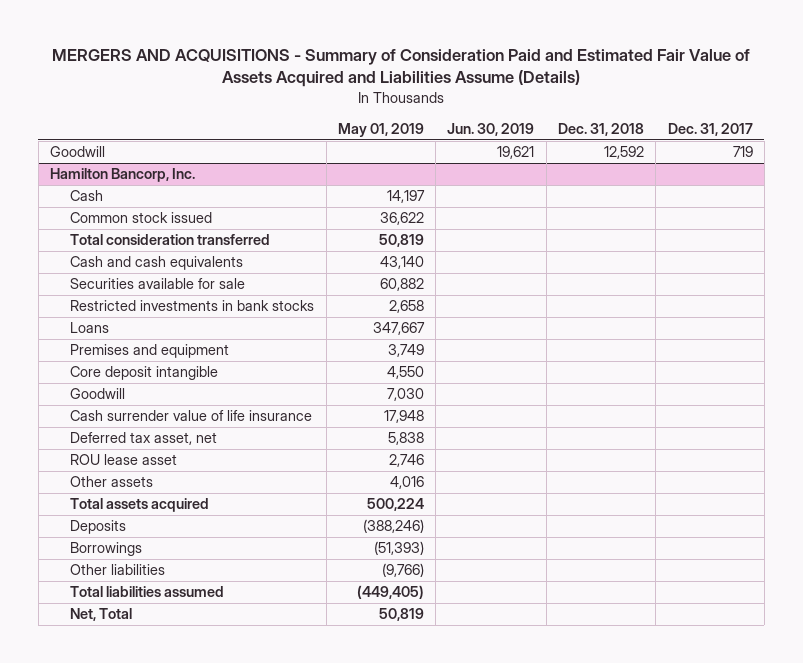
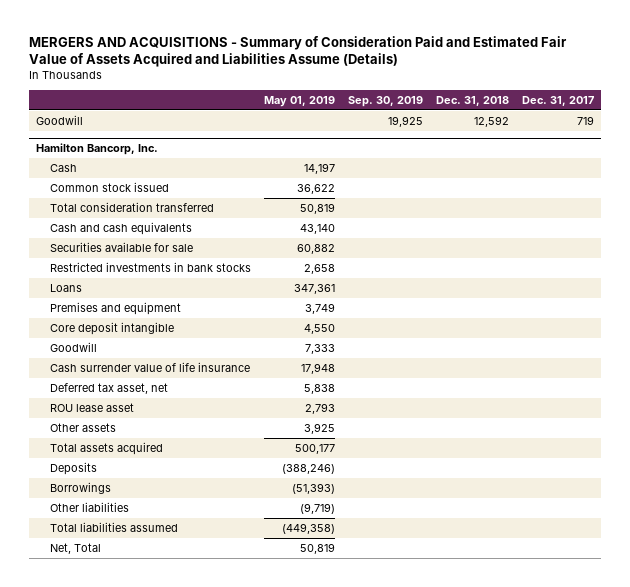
[447,122,535,136] Jun. 30, 2019 -> none
none -> [348,96,424,108] Sep. 30, 2019
[372,322,425,336] 347,667 -> [294,283,336,294] 347,361
[386,388,424,402] 7,030 -> [305,343,336,354] 7,333
[388,454,424,468] 2,746 -> [305,402,336,414] 2,793
[389,476,424,490] 4,016 -> [304,422,336,434] 3,925
[366,498,424,512] 500,224 -> [295,443,336,454] 500,177
[381,563,424,578] (9,766) -> [300,502,336,514] (9,719)
[356,585,424,600] (449,405) -> [282,522,336,534] (449,358)

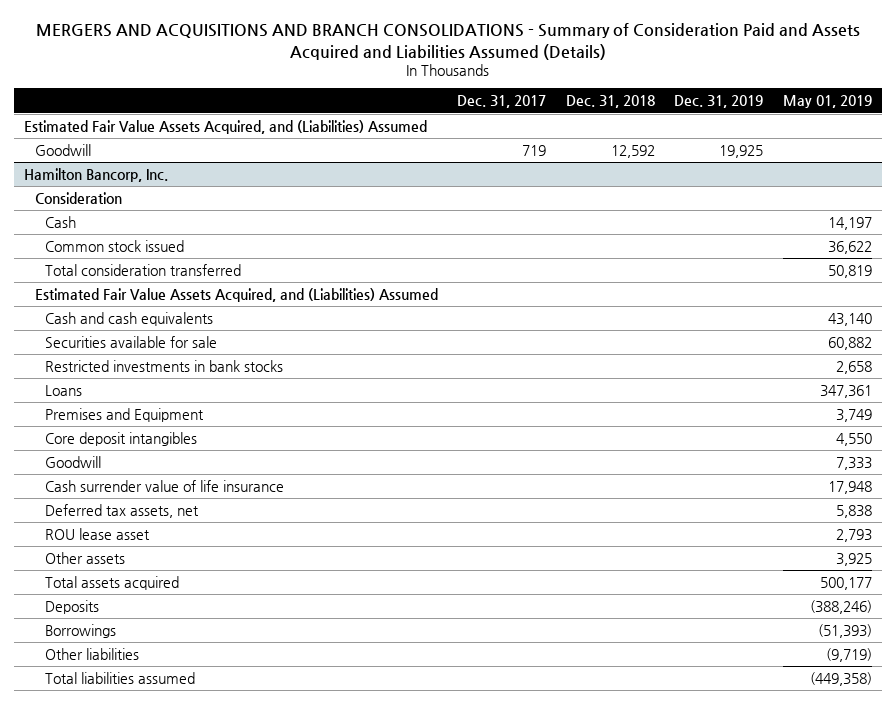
[29,35,568,68] MERGERS AND ACQUISITIONS - Summary of Consideration Paid and Estimated Fair Value of Assets Acquired and Liabilities Assume (Details) -> [36,23,861,60] MERGERS AND ACQUISITIONS AND BRANCH CONSOLIDATIONS - Summary of Consideration Paid and Assets Acquired and Liabilities Assumed (Details)
[348,96,424,108] Sep. 30, 2019 -> none
none -> [674,95,764,109] Dec. 31, 2019
none -> [24,119,428,134] Estimated Fair Value Assets Acquired, and (Liabilities) Assumed
none -> [34,191,122,204] Consideration
none -> [34,287,438,302] Estimated Fair Value Assets Acquired, and (Liabilities) Assumed
[50,301,182,315] Premises and equipment -> [45,407,205,422] Premises and Equipment
[50,321,175,335] Core deposit intangible -> [45,431,198,446] Core deposit intangibles
[50,382,169,394] Deferred tax asset, net -> [45,503,200,518] Deferred tax assets, net
[50,542,102,554] Net, Total -> none

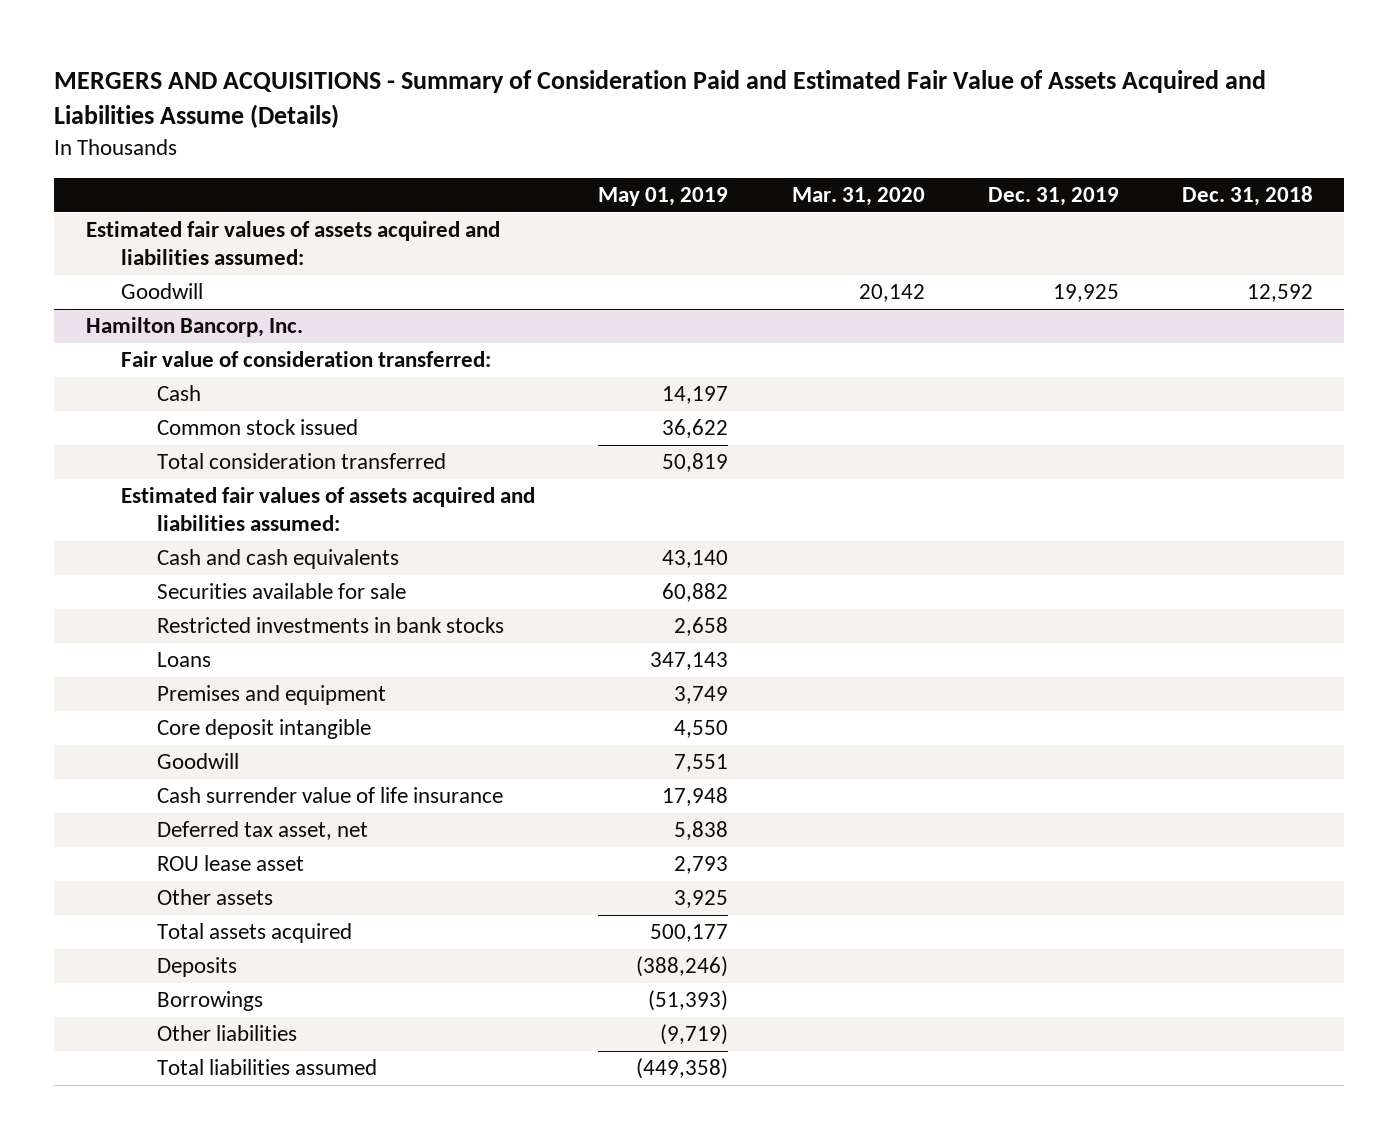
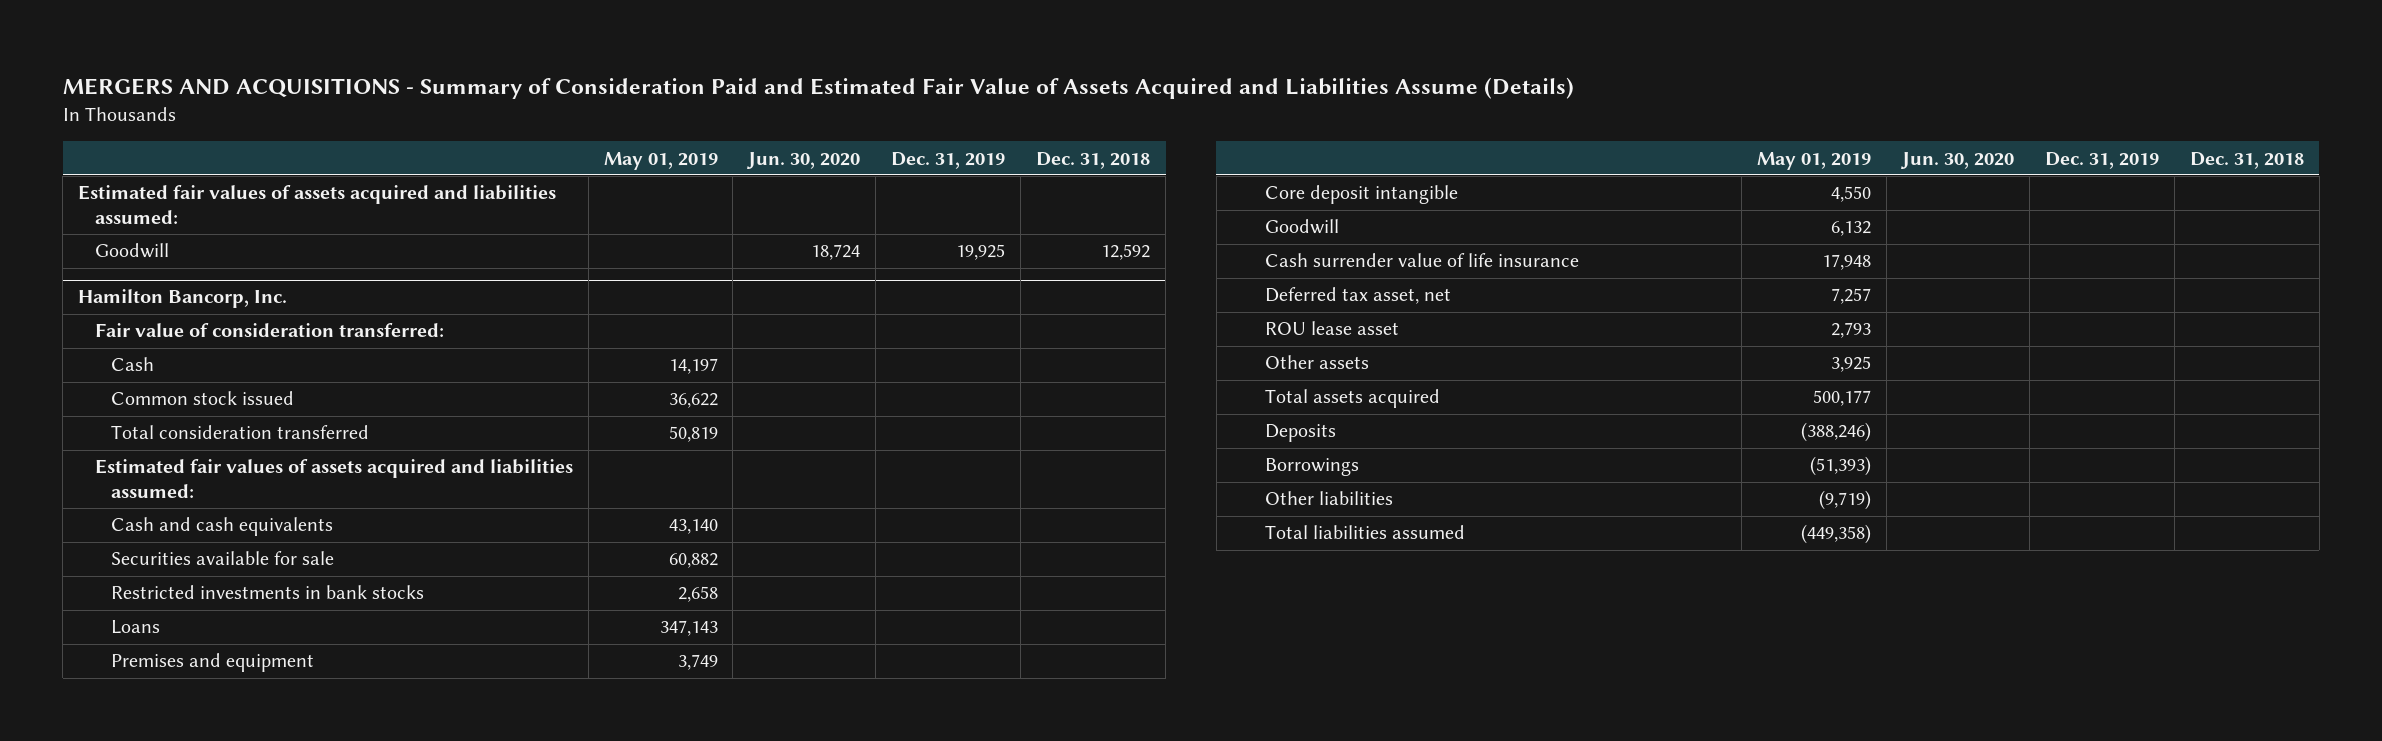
[791,187,925,207] Mar. 31, 2020 -> none
none -> [746,151,861,169] Jun. 30, 2020
[674,754,729,773] 7,551 -> [1830,221,1871,237] 6,132
[674,821,729,841] 5,838 -> [1830,288,1871,305] 7,257

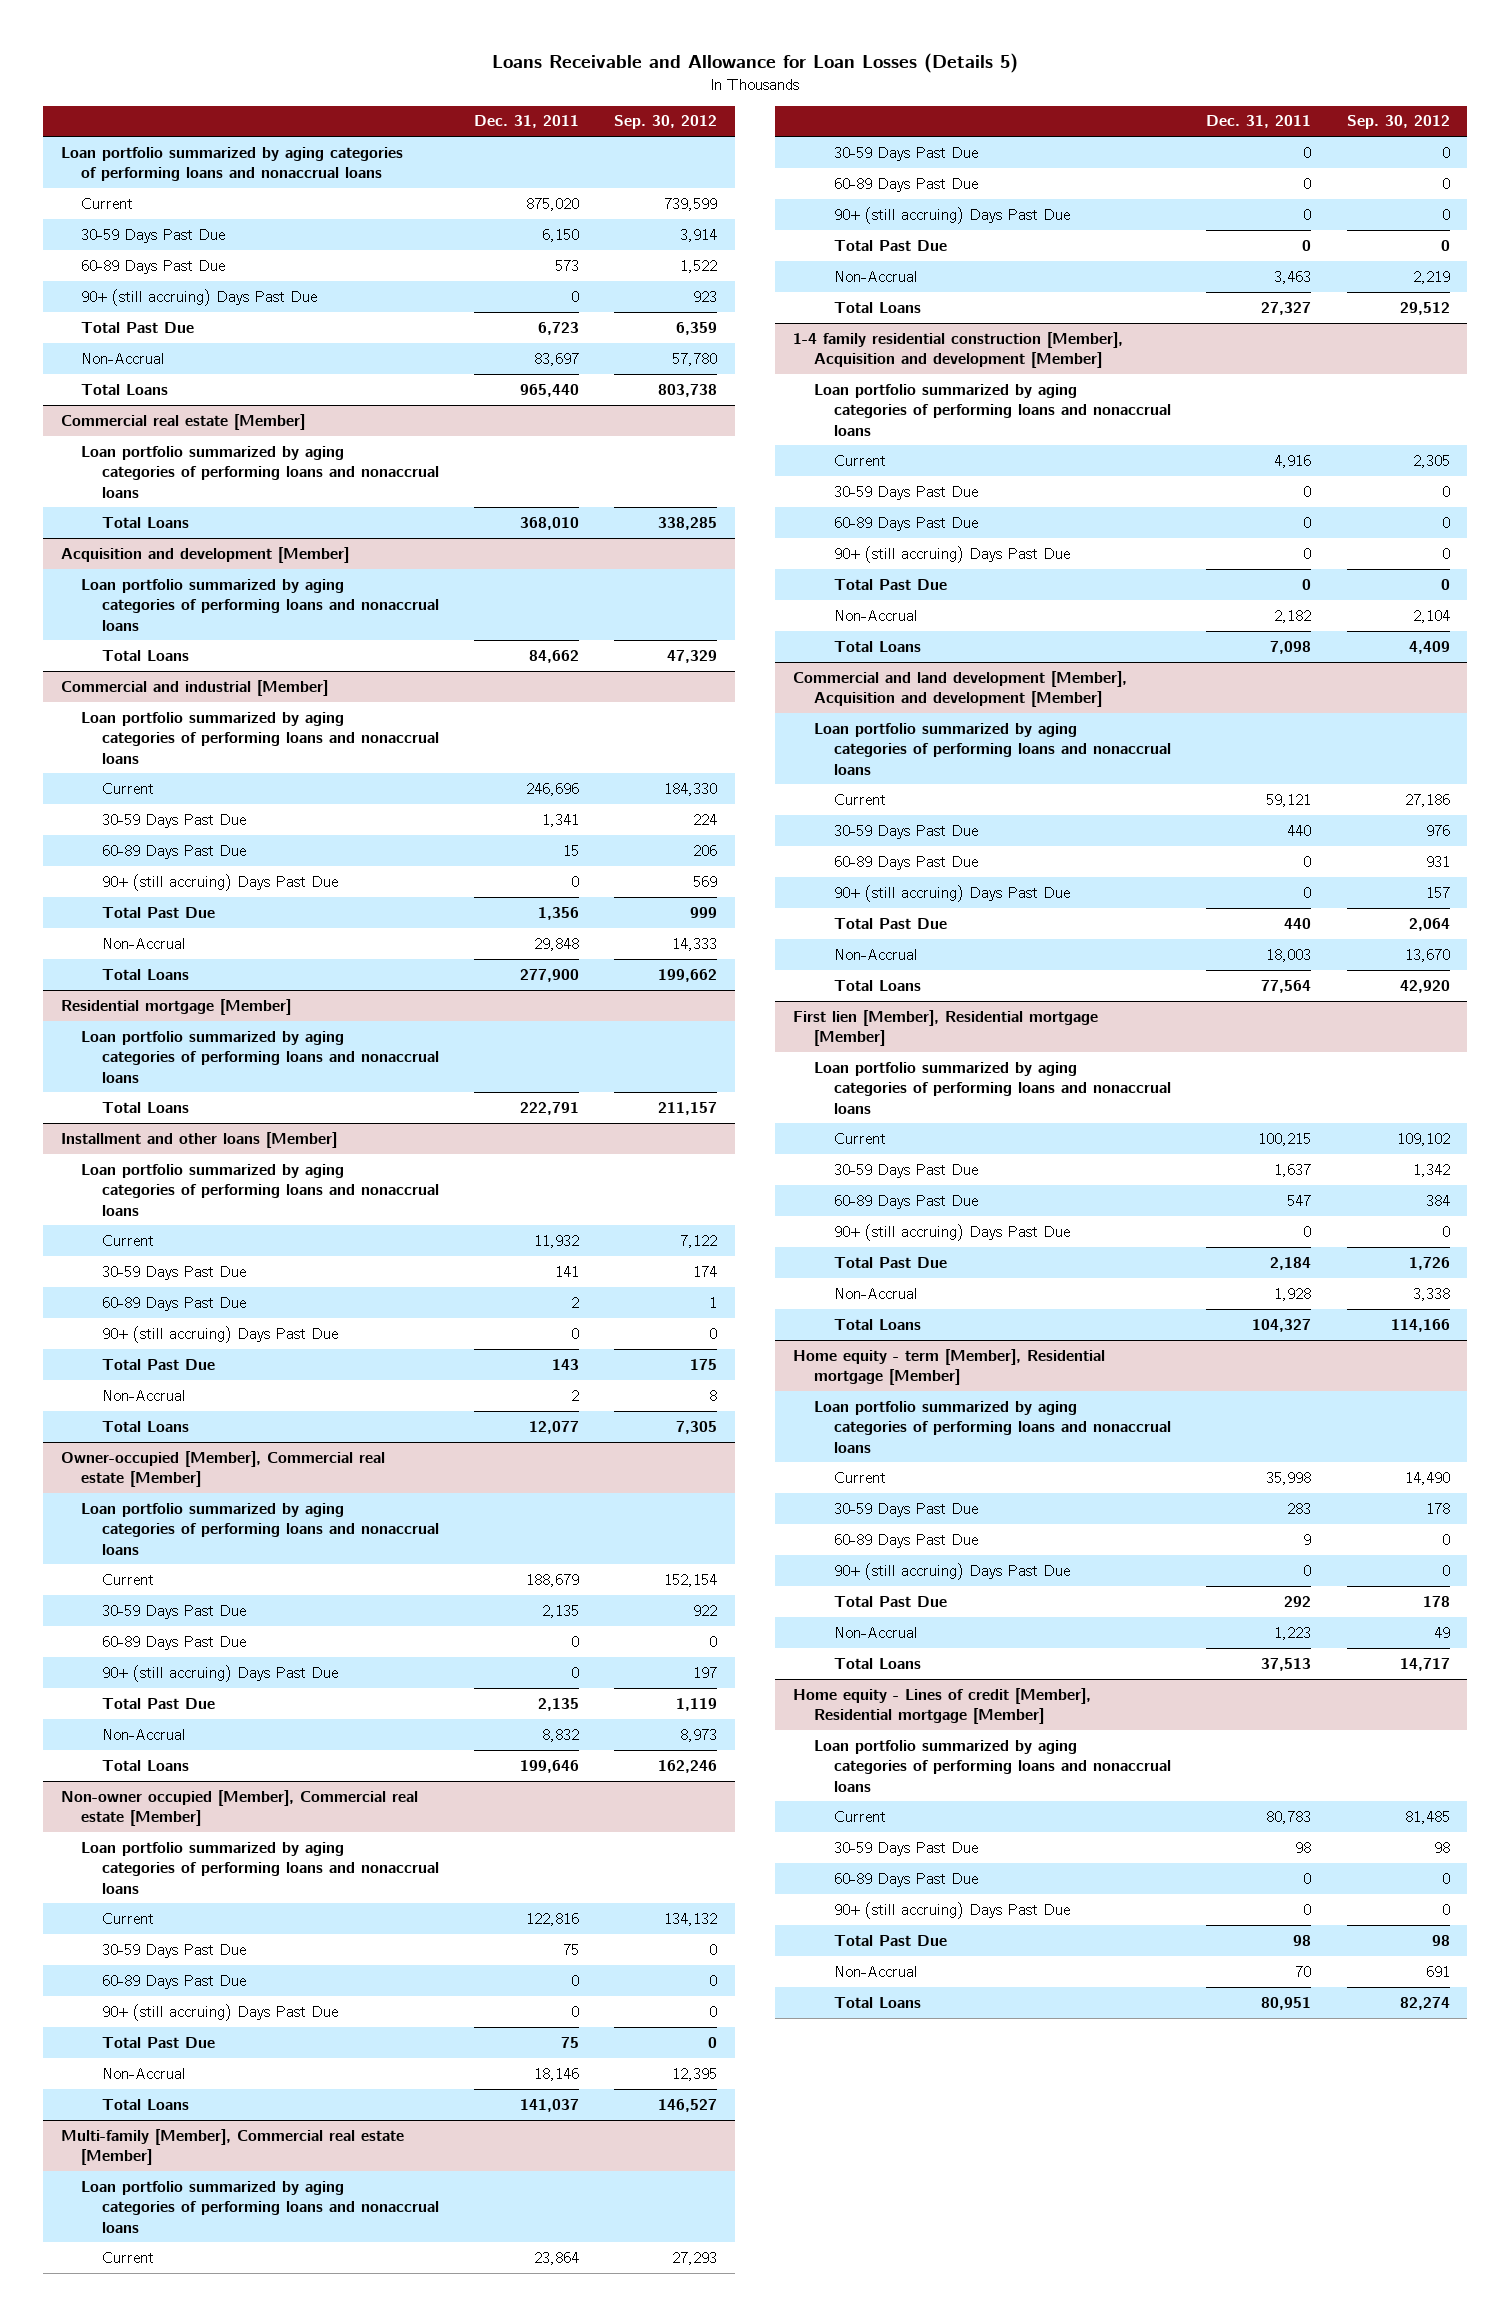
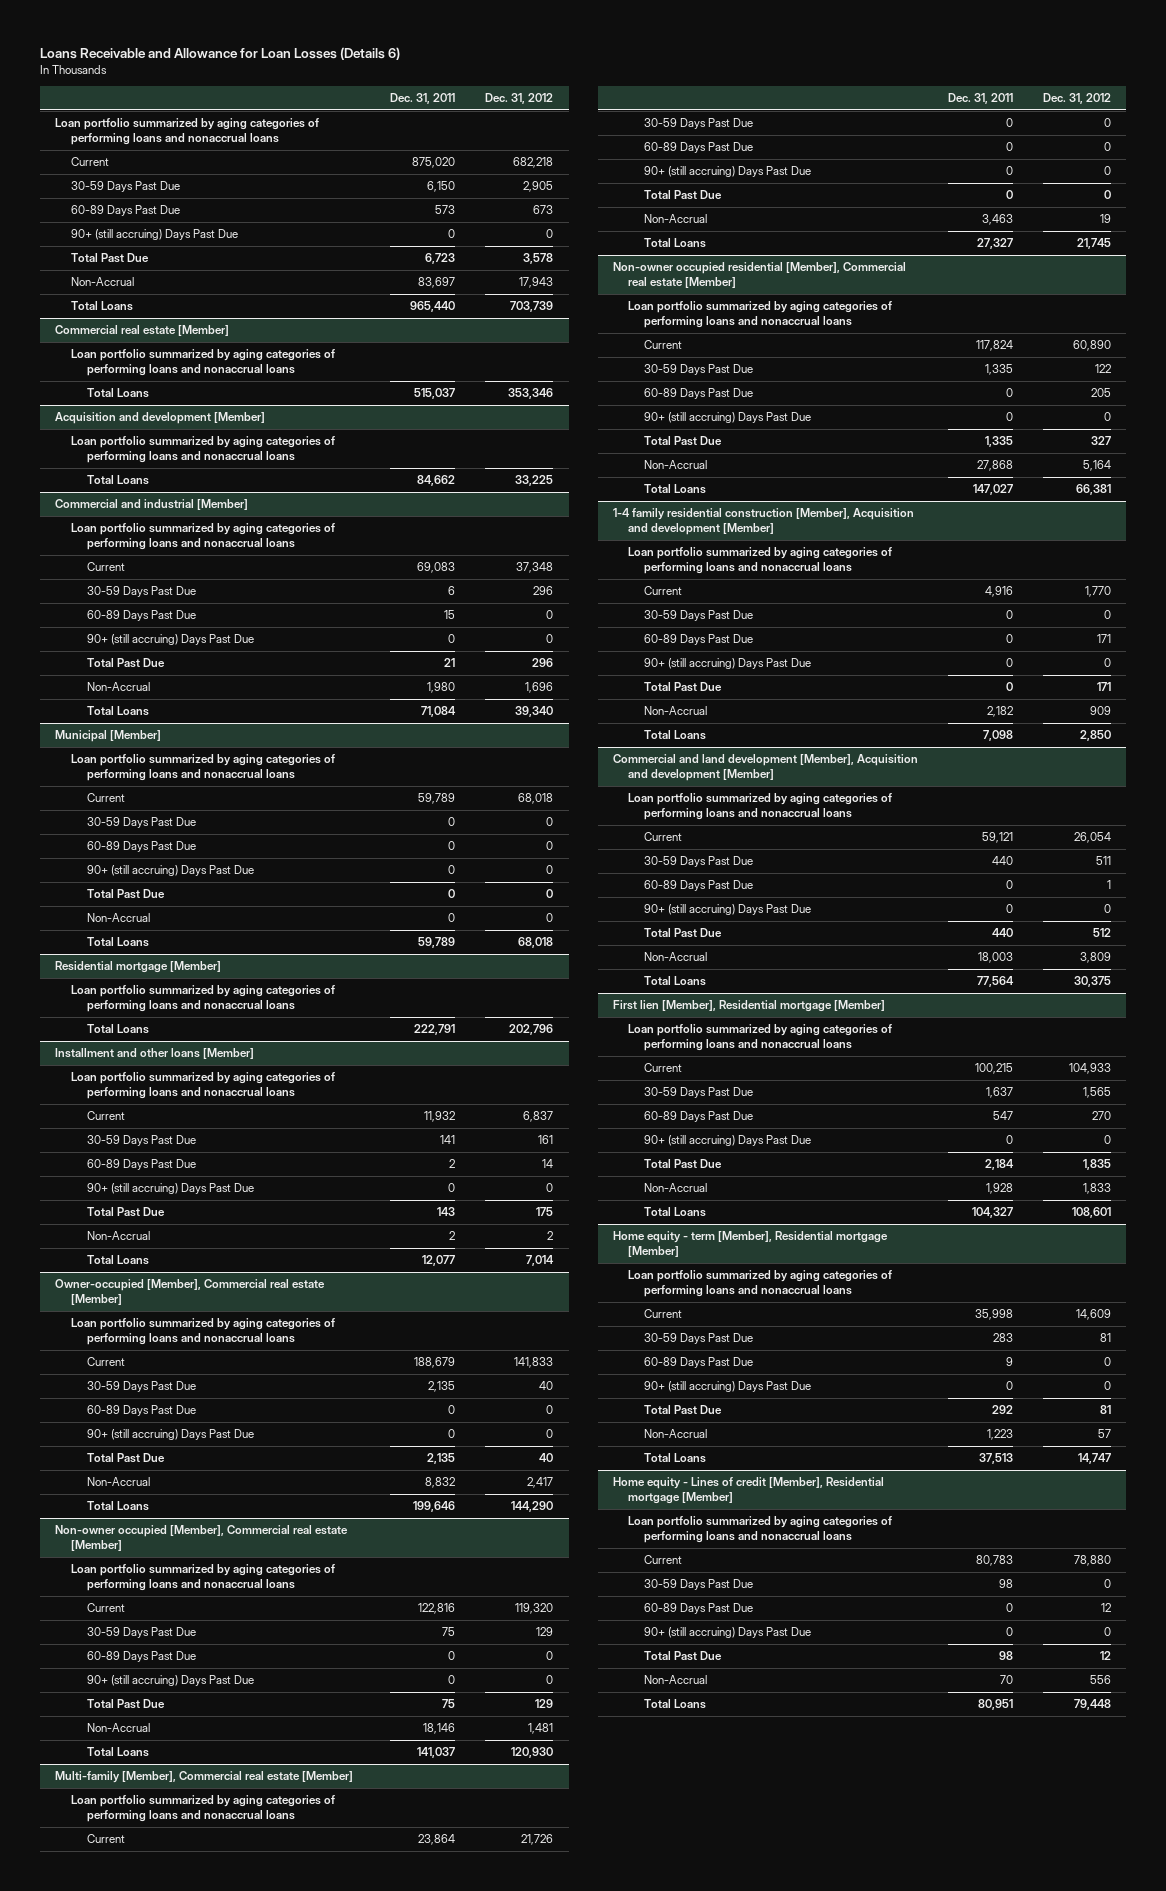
[492,52,1019,73] Loans Receivable and Allowance for Loan Losses (Details 5) -> [40,47,401,61] Loans Receivable and Allowance for Loan Losses (Details 6)
[614,115,718,130] Sep. 30, 2012 -> none
none -> [485,92,554,104] Dec. 31, 2012
[520,516,580,530] 368,010 -> [414,388,456,400] 515,037
[526,782,580,796] 246,696 -> [417,562,456,574] 69,083
[542,813,580,827] 1,341 -> [448,586,456,596] 6
[538,906,580,920] 1,356 -> [444,658,456,668] 21
[534,937,580,951] 29,848 -> [427,682,456,694] 1,980
[520,968,580,982] 277,900 -> [421,706,457,718] 71,084
none -> [55,730,162,743] Municipal [Member]
none -> [71,754,336,782] Loan portfolio summarized by aging categories of performing loans and nonaccrual loans
none -> [86,793,125,803] Current
none -> [86,817,196,829] 30-59 Days Past Due
none -> [86,841,196,853] 60-89 Days Past Due
none -> [86,865,254,877] 90+ (still accruing) Days Past Due
none -> [86,889,165,900] Total Past Due
none -> [86,913,150,923] Non-Accrual
none -> [86,937,149,948] Total Loans
none -> [612,262,906,289] Non-owner occupied residential [Member], Commercial real estate [Member]
none -> [628,301,893,329] Loan portfolio summarized by aging categories of performing loans and nonaccrual loans
none -> [644,340,683,350] Current
none -> [644,364,754,376] 30-59 Days Past Due
none -> [644,388,754,400] 60-89 Days Past Due
none -> [644,412,812,424] 90+ (still accruing) Days Past Due
none -> [644,436,723,447] Total Past Due
none -> [644,460,708,470] Non-Accrual
none -> [644,484,707,495] Total Loans

